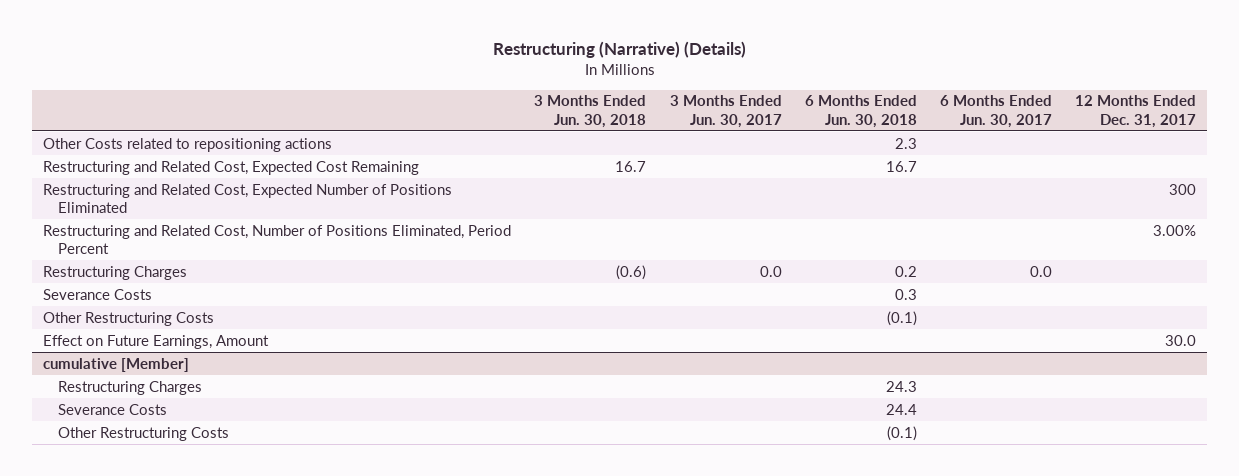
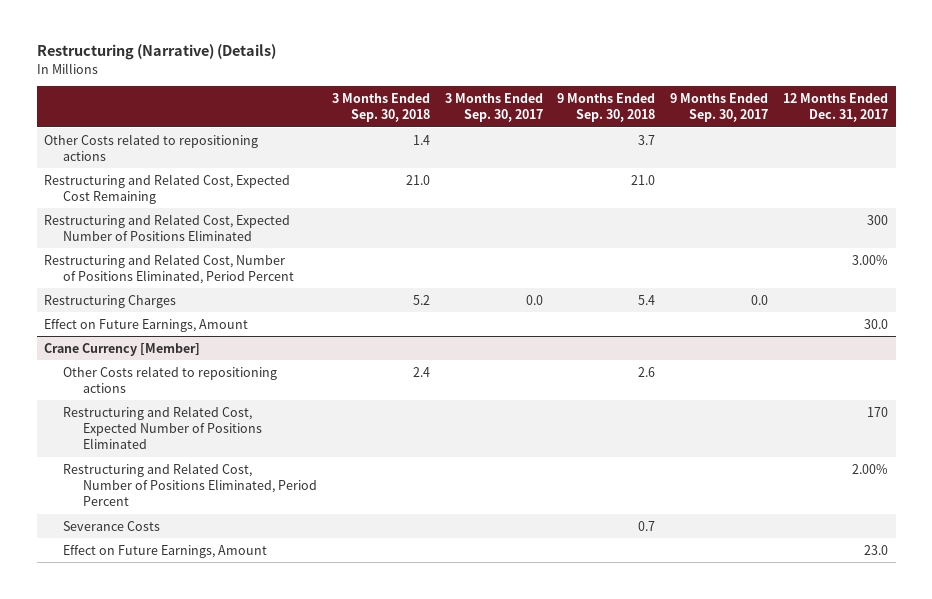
[534,95,647,128] 3 Months Ended Jun. 30, 2018 -> none
[669,95,782,128] 3 Months Ended Jun. 30, 2017 -> none
[804,95,917,128] 6 Months Ended Jun. 30, 2018 -> none
[939,95,1052,128] 6 Months Ended Jun. 30, 2017 -> none
none -> [331,92,430,123] 3 Months Ended Sep. 30, 2018
none -> [444,92,543,123] 3 Months Ended Sep. 30, 2017
none -> [557,92,656,123] 9 Months Ended Sep. 30, 2018
none -> [670,92,769,123] 9 Months Ended Sep. 30, 2017
[43,288,153,300] Severance Costs -> none
[43,311,215,326] Other Restructuring Costs -> none
[43,357,190,372] cumulative [Member] -> none
[57,380,202,395] Restructuring Charges -> none
[57,403,167,415] Severance Costs -> none
[57,426,229,441] Other Restructuring Costs -> none
none -> [44,342,201,356] Crane Currency [Member]
none -> [63,365,278,394] Other Costs related to repositioning actions
none -> [63,405,262,450] Restructuring and Related Cost, Expected Number of Positions Eliminated
none -> [63,462,317,507] Restructuring and Related Cost, Number of Positions Eliminated, Period Percent
none -> [63,520,161,531] Severance Costs
none -> [63,544,268,558] Effect on Future Earnings, Amount

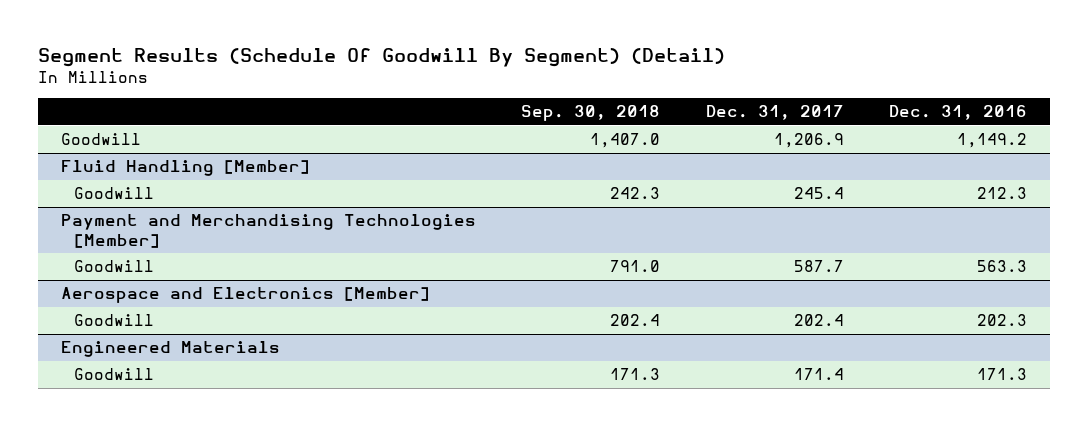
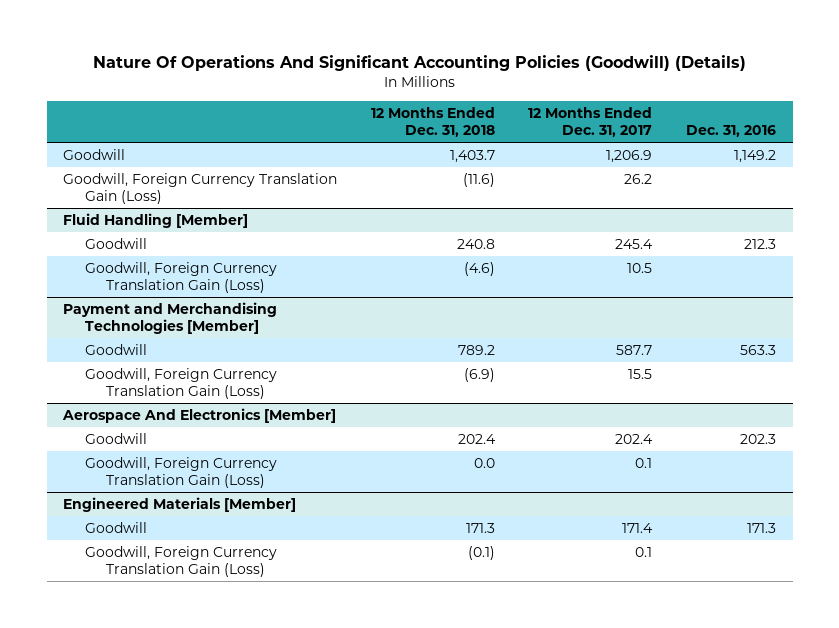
[37,47,725,67] Segment Results (Schedule Of Goodwill By Segment) (Detail) -> [92,55,746,72] Nature Of Operations And Significant Accounting Policies (Goodwill) (Details)
[521,105,661,122] Sep. 30, 2018 -> none
[705,105,844,121] Dec. 31, 2017 -> none
none -> [370,106,495,137] 12 Months Ended Dec. 31, 2018
none -> [528,106,653,137] 12 Months Ended Dec. 31, 2017
none -> [63,172,338,205] Goodwill, Foreign Currency Translation Gain (Loss)
none -> [84,261,277,294] Goodwill, Foreign Currency Translation Gain (Loss)
none -> [84,367,277,400] Goodwill, Foreign Currency Translation Gain (Loss)
[60,287,430,304] Aerospace and Electronics [Member] -> [62,407,337,423] Aerospace And Electronics [Member]
none -> [84,456,277,489] Goodwill, Foreign Currency Translation Gain (Loss)
[60,341,280,358] Engineered Materials -> [63,496,297,512] Engineered Materials [Member]
none -> [84,545,277,578] Goodwill, Foreign Currency Translation Gain (Loss)

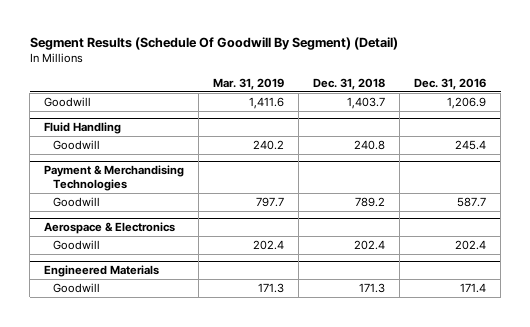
[92,55,746,72] Nature Of Operations And Significant Accounting Policies (Goodwill) (Details) -> [29,37,398,51] Segment Results (Schedule Of Goodwill By Segment) (Detail)
[370,106,495,137] 12 Months Ended Dec. 31, 2018 -> none
[528,106,653,137] 12 Months Ended Dec. 31, 2017 -> none
none -> [213,77,285,90] Mar. 31, 2019
none -> [313,77,386,90] Dec. 31, 2018
[63,172,338,205] Goodwill, Foreign Currency Translation Gain (Loss) -> none
[84,261,277,294] Goodwill, Foreign Currency Translation Gain (Loss) -> none
[84,367,277,400] Goodwill, Foreign Currency Translation Gain (Loss) -> none
[84,456,277,489] Goodwill, Foreign Currency Translation Gain (Loss) -> none
[84,545,277,578] Goodwill, Foreign Currency Translation Gain (Loss) -> none
[733,149,776,163] 1,149.2 -> [447,97,487,110] 1,206.9
[63,212,249,228] Fluid Handling [Member] -> [44,122,122,135] Fluid Handling
[743,238,776,249] 212.3 -> [455,140,487,151] 245.4
[63,301,278,335] Payment and Merchandising Technologies [Member] -> [44,165,185,192] Payment & Merchandising Technologies
[739,344,776,355] 563.3 -> [457,197,487,208] 587.7
[62,407,337,423] Aerospace And Electronics [Member] -> [44,222,176,235] Aerospace & Electronics
[739,433,776,444] 202.3 -> [455,240,487,251] 202.4
[63,496,297,512] Engineered Materials [Member] -> [44,265,160,278] Engineered Materials
[746,522,776,533] 171.3 -> [460,283,487,294] 171.4

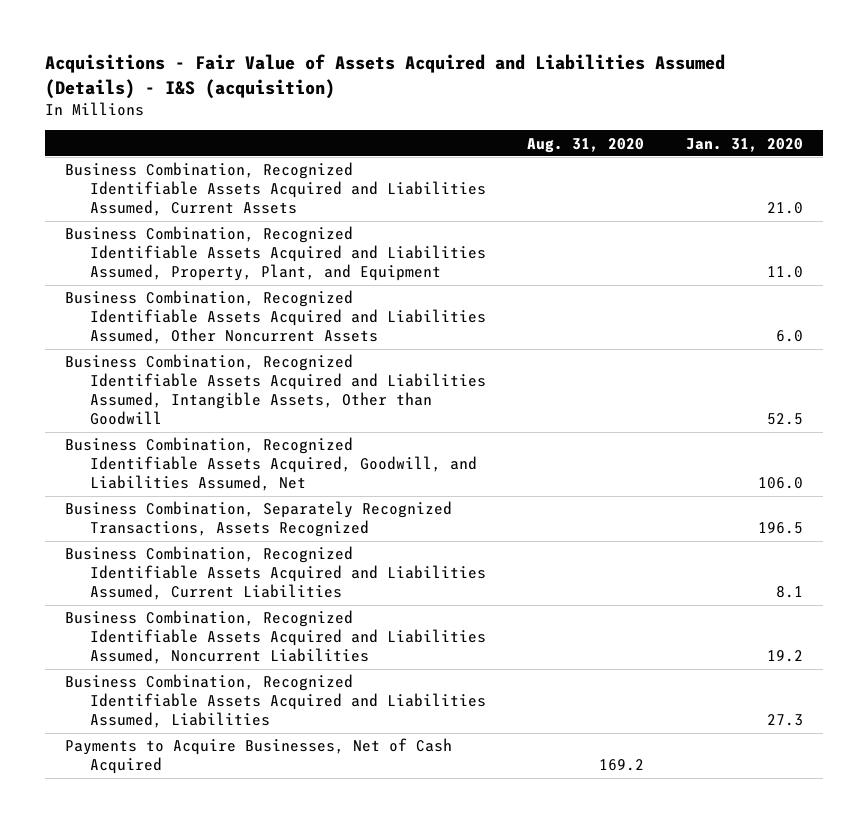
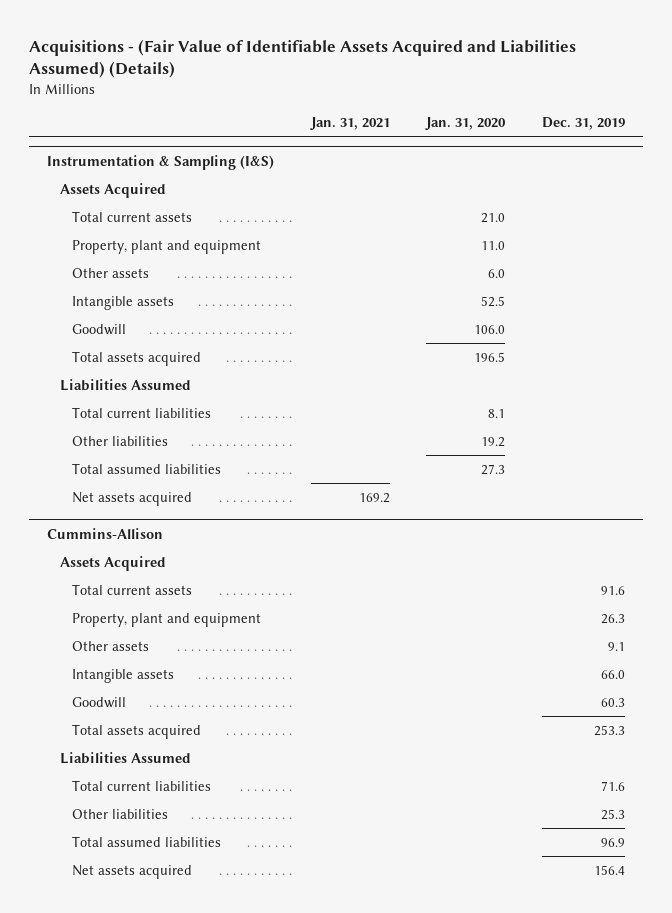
[44,54,725,99] Acquisitions - Fair Value of Assets Acquired and Liabilities Assumed (Details) - I&S (acquisition) -> [28,38,576,79] Acquisitions - (Fair Value of Identifiable Assets Acquired and Liabilities Assumed) (Details)
[527,137,645,153] Aug. 31, 2020 -> none
none -> [309,117,390,131] Jan. 31, 2021
none -> [541,117,625,131] Dec. 31, 2019
[65,162,486,217] Business Combination, Recognized Identifiable Assets Acquired and Liabilities Assumed, Current Assets -> none
[65,226,486,282] Business Combination, Recognized Identifiable Assets Acquired and Liabilities Assumed, Property, Plant, and Equipment -> none
[65,290,486,345] Business Combination, Recognized Identifiable Assets Acquired and Liabilities Assumed, Other Noncurrent Assets -> none
[65,354,486,426] Business Combination, Recognized Identifiable Assets Acquired and Liabilities Assumed, Intangible Assets, Other than Goodwill -> none
[65,437,477,492] Business Combination, Recognized Identifiable Assets Acquired, Goodwill, and Liabilities Assumed, Net -> none
[65,501,453,538] Business Combination, Separately Recognized Transactions, Assets Recognized -> none
[65,546,486,601] Business Combination, Recognized Identifiable Assets Acquired and Liabilities Assumed, Current Liabilities -> none
[65,610,486,665] Business Combination, Recognized Identifiable Assets Acquired and Liabilities Assumed, Noncurrent Liabilities -> none
[65,674,486,729] Business Combination, Recognized Identifiable Assets Acquired and Liabilities Assumed, Liabilities -> none
[65,738,453,775] Payments to Acquire Businesses, Net of Cash Acquired -> none
none -> [47,154,275,170] Instrumentation & Sampling (I&S)
none -> [59,182,166,198] Assets Acquired
none -> [72,210,193,222] Total current assets
none -> [72,239,262,254] Property, plant and equipment
none -> [72,267,150,278] Other assets
none -> [72,295,175,310] Intangible assets
none -> [72,323,127,335] Goodwill
none -> [72,350,202,366] Total assets acquired
none -> [59,378,191,391] Liabilities Assumed
none -> [72,406,212,418] Total current liabilities
none -> [72,435,169,446] Other liabilities
none -> [72,462,222,474] Total assumed liabilities
none -> [72,491,193,506] Net assets acquired
none -> [47,527,164,539] Cummins-Allison
none -> [59,555,166,571] Assets Acquired
none -> [72,583,193,595] Total current assets
none -> [72,612,262,627] Property, plant and equipment
none -> [72,640,150,651] Other assets
none -> [72,668,175,683] Intangible assets
none -> [72,696,127,708] Goodwill
none -> [72,723,202,739] Total assets acquired
none -> [59,751,191,764] Liabilities Assumed
none -> [72,779,212,791] Total current liabilities
none -> [72,808,169,819] Other liabilities
none -> [72,835,222,847] Total assumed liabilities
none -> [72,864,193,879] Net assets acquired

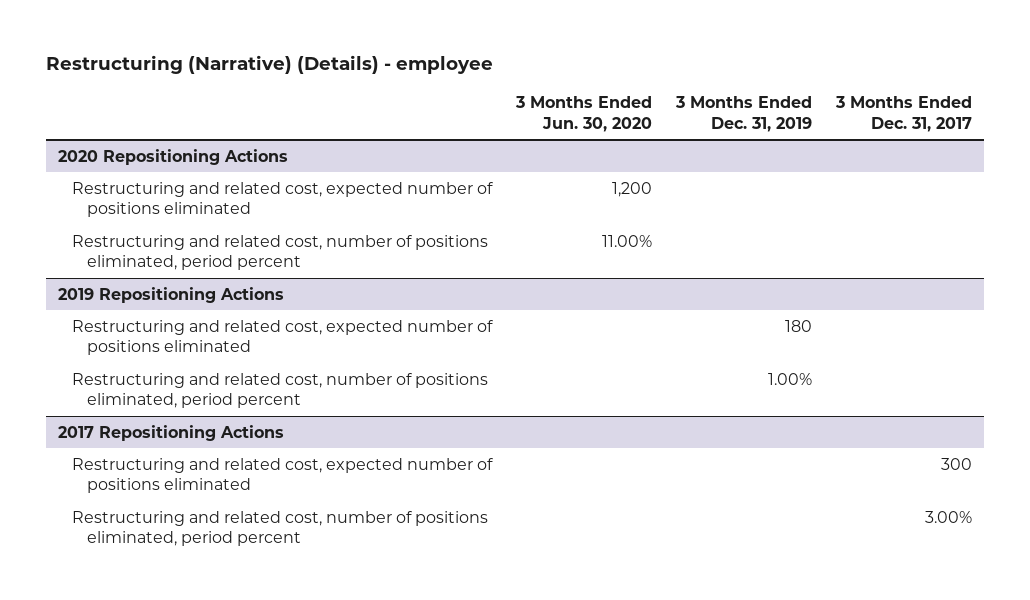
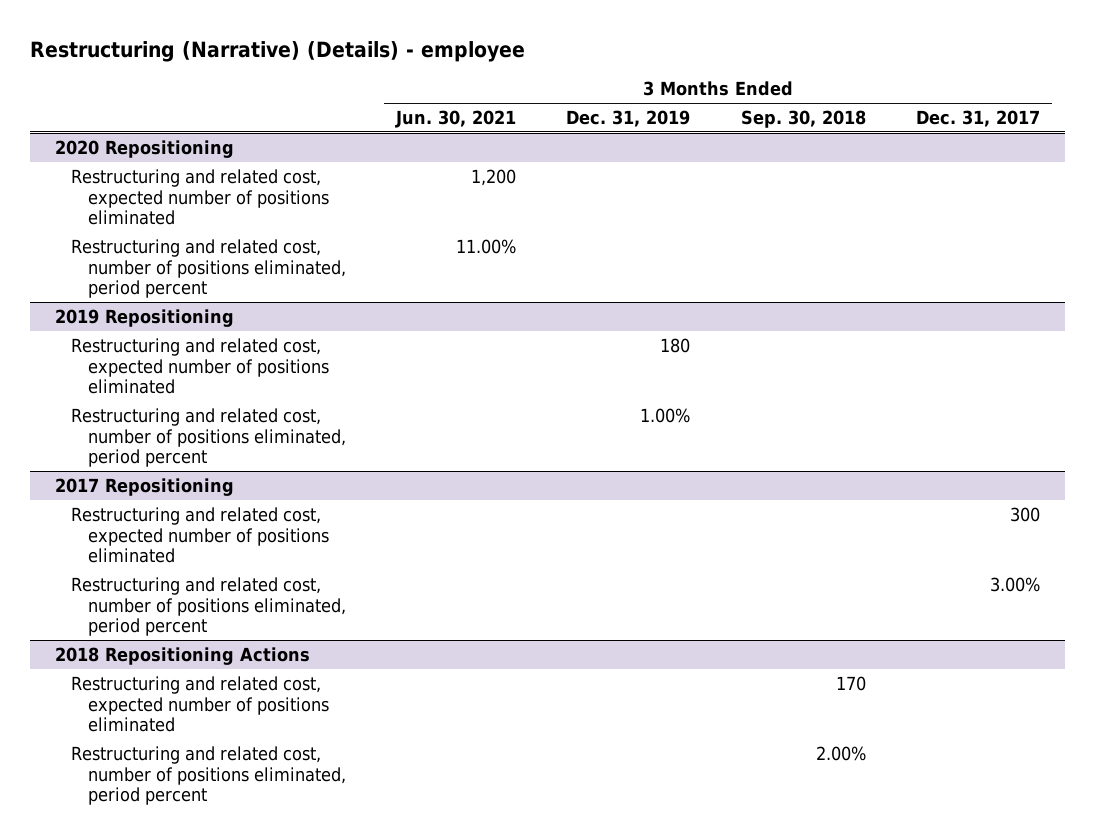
[515,96,653,132] 3 Months Ended Jun. 30, 2020 -> none
none -> [395,109,517,128] Jun. 30, 2021
none -> [740,109,866,128] Sep. 30, 2018
[57,148,288,165] 2020 Repositioning Actions -> [54,139,234,158] 2020 Repositioning
[57,286,284,303] 2019 Repositioning Actions -> [54,308,234,327] 2019 Repositioning
[57,424,284,441] 2017 Repositioning Actions -> [54,477,234,496] 2017 Repositioning
none -> [54,646,310,665] 2018 Repositioning Actions
none -> [71,675,329,733] Restructuring and related cost, expected number of positions eliminated
none -> [71,745,346,806] Restructuring and related cost, number of positions eliminated, period percent

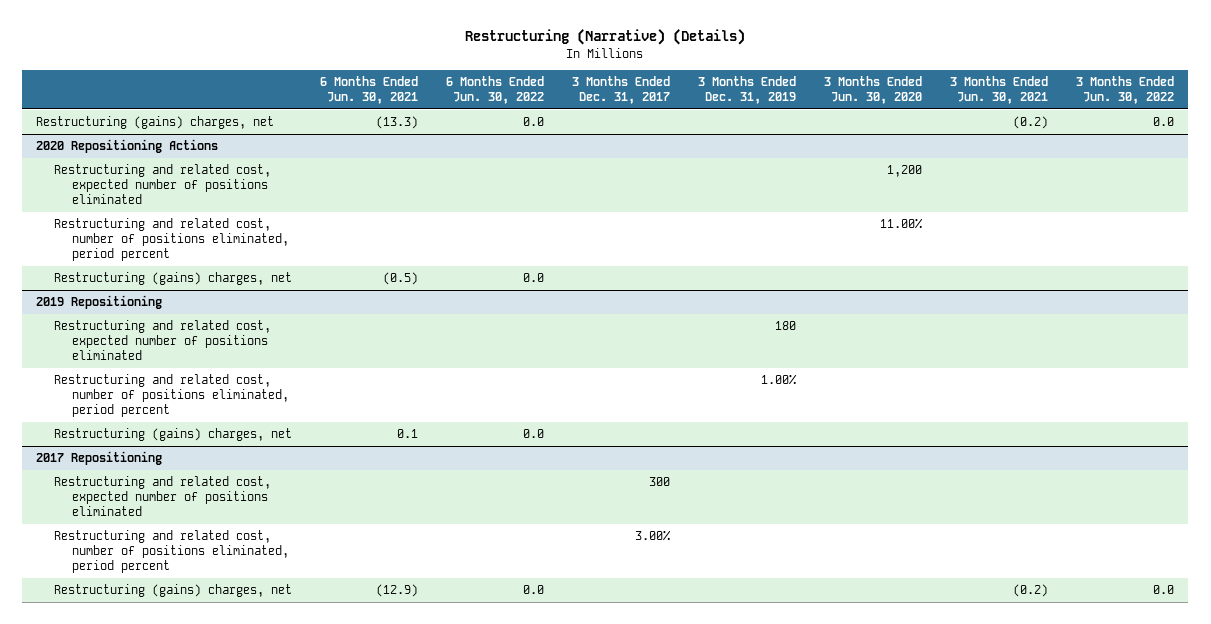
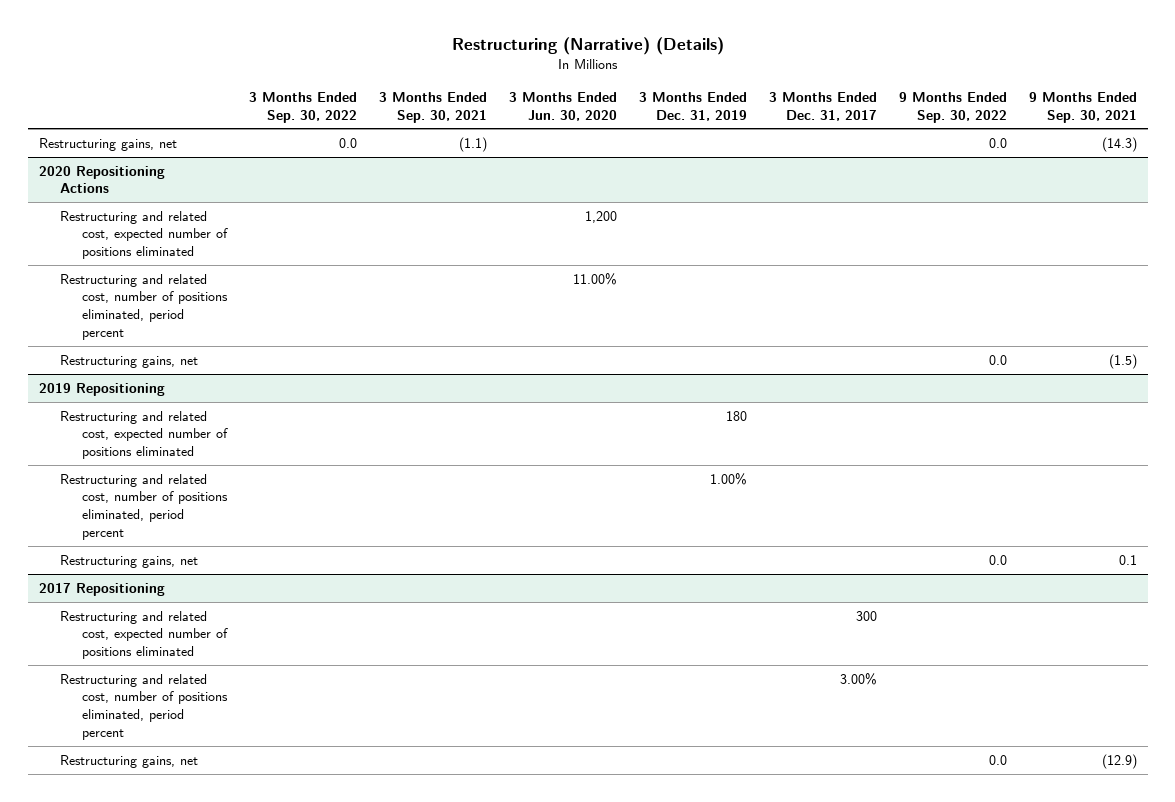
[319,75,418,104] 6 Months Ended Jun. 30, 2021 -> none
[446,75,545,104] 6 Months Ended Jun. 30, 2022 -> none
[950,75,1049,104] 3 Months Ended Jun. 30, 2021 -> none
[1076,75,1175,104] 3 Months Ended Jun. 30, 2022 -> none
none -> [248,91,357,123] 3 Months Ended Sep. 30, 2022
none -> [378,91,487,123] 3 Months Ended Sep. 30, 2021
none -> [898,91,1007,123] 9 Months Ended Sep. 30, 2022
none -> [1028,91,1137,123] 9 Months Ended Sep. 30, 2021
[36,116,275,130] Restructuring (gains) charges, net -> [38,137,177,151] Restructuring gains, net
[53,272,292,286] Restructuring (gains) charges, net -> [60,354,199,368] Restructuring gains, net
[53,428,292,442] Restructuring (gains) charges, net -> [60,554,199,568] Restructuring gains, net
[53,584,292,598] Restructuring (gains) charges, net -> [60,754,199,768] Restructuring gains, net

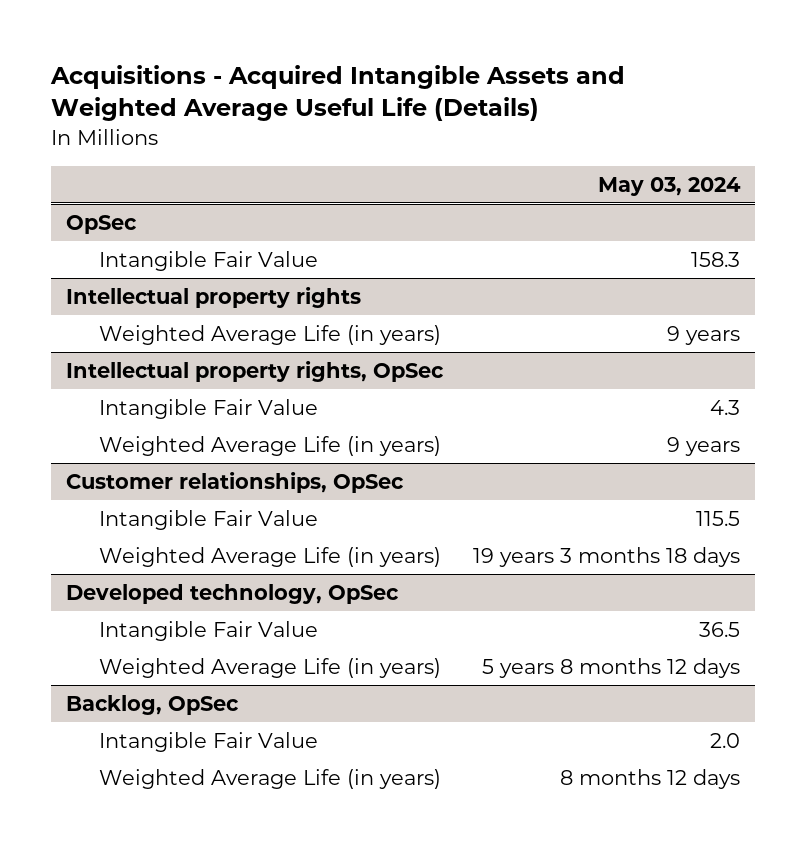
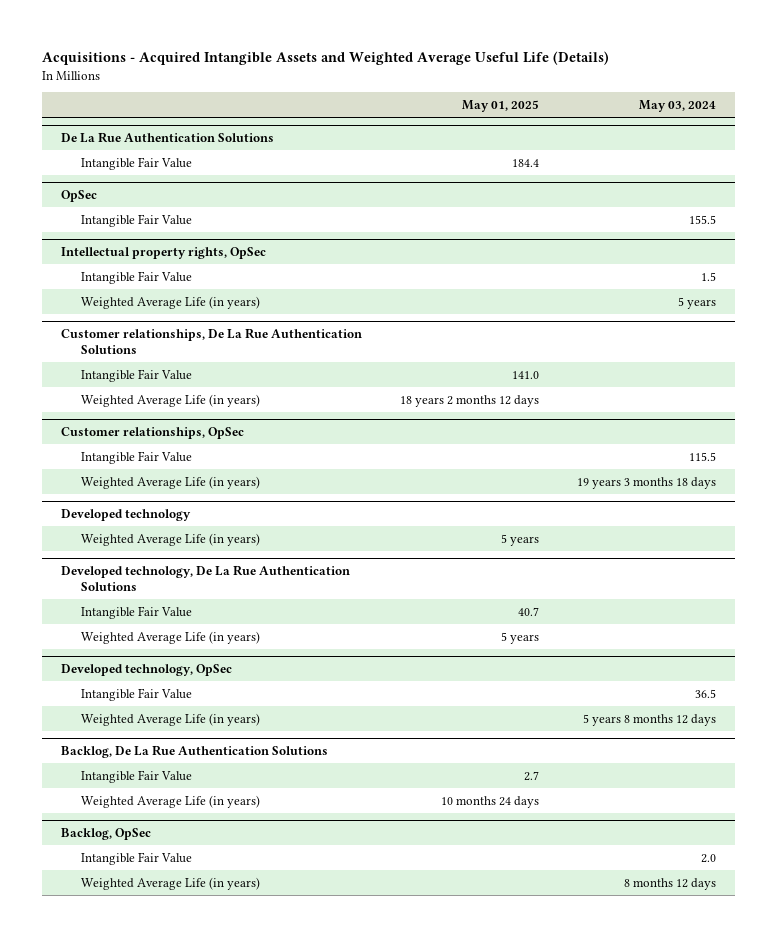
none -> [462,99,540,112] May 01, 2025
none -> [61,132,275,144] De La Rue Authentication Solutions
none -> [81,156,193,170] Intangible Fair Value
[66,286,362,308] Intellectual property rights -> none
[98,324,441,345] Weighted Average Life (in years) -> none
[691,251,741,267] 158.3 -> [689,214,717,224] 155.5
[710,399,741,415] 4.3 -> [701,271,717,281] 1.5
[667,436,741,456] 9 years -> [678,296,717,309] 5 years
none -> [61,328,363,354] Customer relationships, De La Rue Authentication Solutions
none -> [81,368,193,382] Intangible Fair Value
none -> [81,393,261,407] Weighted Average Life (in years)
none -> [61,509,192,522] Developed technology
none -> [81,532,261,546] Weighted Average Life (in years)
none -> [61,565,351,591] Developed technology, De La Rue Authentication Solutions
none -> [81,605,193,619] Intangible Fair Value
none -> [81,630,261,644] Weighted Average Life (in years)
none -> [61,745,329,759] Backlog, De La Rue Authentication Solutions
none -> [81,769,193,783] Intangible Fair Value
none -> [81,794,261,808] Weighted Average Life (in years)

